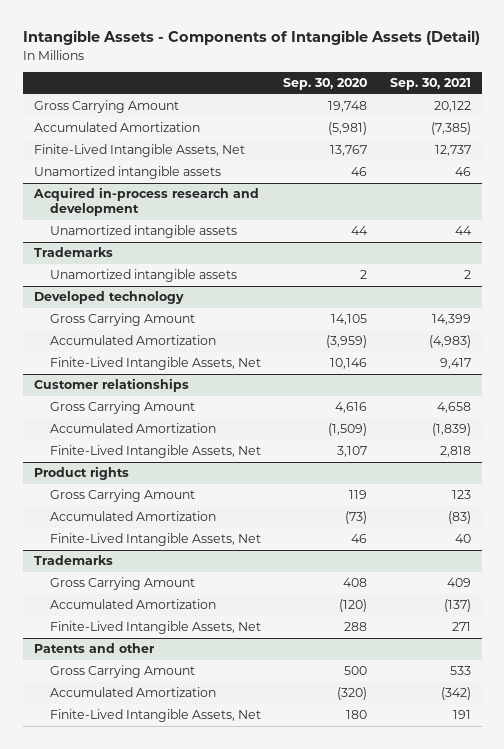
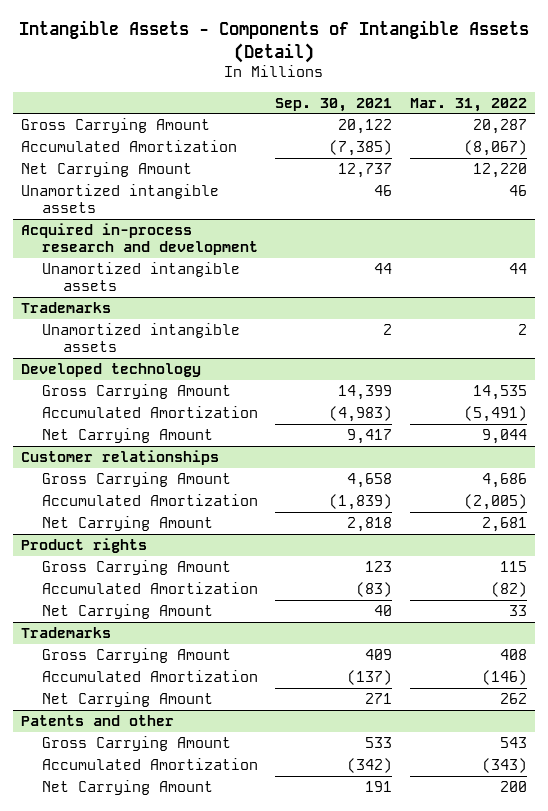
[283,78,368,91] Sep. 30, 2020 -> none
none -> [409,97,527,112] Mar. 31, 2022
[33,144,245,158] Finite-Lived Intangible Assets, Net -> [21,161,193,177] Net Carrying Amount
[50,357,262,371] Finite-Lived Intangible Assets, Net -> [42,427,214,443] Net Carrying Amount
[50,445,262,459] Finite-Lived Intangible Assets, Net -> [42,515,214,531] Net Carrying Amount
[50,533,262,547] Finite-Lived Intangible Assets, Net -> [42,603,214,619] Net Carrying Amount
[50,621,262,635] Finite-Lived Intangible Assets, Net -> [42,691,214,707] Net Carrying Amount
[50,709,262,723] Finite-Lived Intangible Assets, Net -> [42,779,214,795] Net Carrying Amount

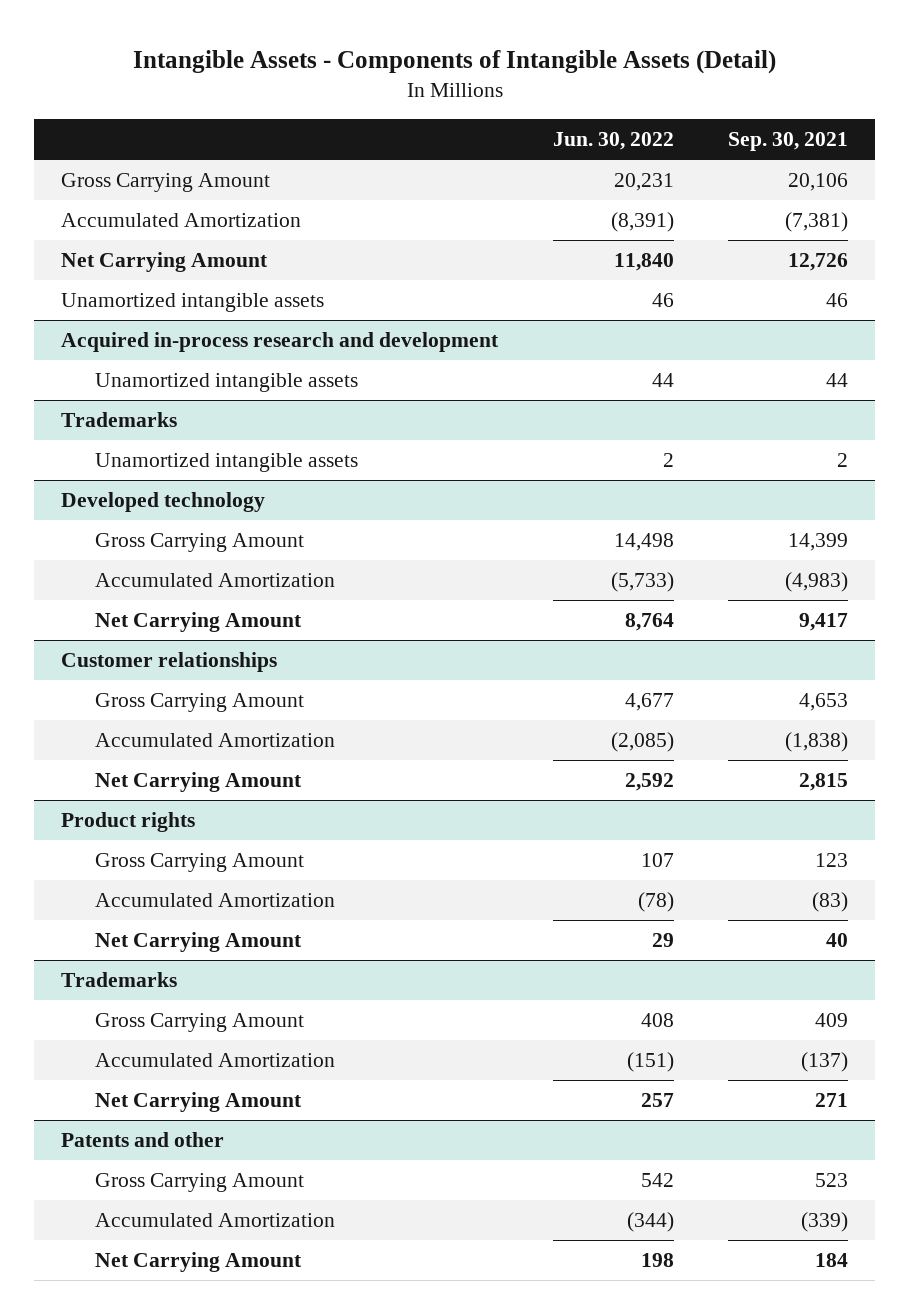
[409,97,527,112] Mar. 31, 2022 -> none
none -> [552,132,674,151] Jun. 30, 2022
[338,118,393,134] 20,122 -> [787,173,848,192] 20,106
[329,139,393,156] (7,385) -> [784,212,848,233] (7,381)
[338,162,393,178] 12,737 -> [787,253,848,272] 12,726
[347,472,393,488] 4,658 -> [798,693,848,712] 4,653
[329,493,393,510] (1,839) -> [784,732,848,753] (1,838)
[347,516,393,532] 2,818 -> [798,773,848,792] 2,815
[365,736,393,748] 533 -> [814,1173,848,1188] 523
[347,757,393,773] (342) -> [800,1212,848,1233] (339)
[365,780,393,792] 191 -> [814,1253,848,1268] 184

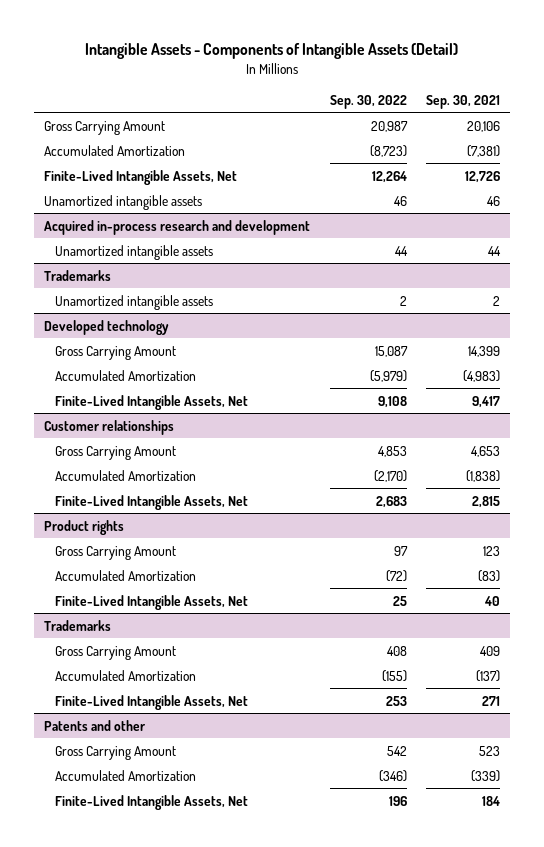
[552,132,674,151] Jun. 30, 2022 -> none
none -> [329,94,407,109] Sep. 30, 2022
[61,252,269,273] Net Carrying Amount -> [44,169,238,185] Finite-Lived Intangible Assets, Net
[95,612,303,633] Net Carrying Amount -> [55,394,249,410] Finite-Lived Intangible Assets, Net
[95,772,303,793] Net Carrying Amount -> [55,494,249,510] Finite-Lived Intangible Assets, Net
[95,932,303,953] Net Carrying Amount -> [55,594,249,610] Finite-Lived Intangible Assets, Net
[95,1092,303,1113] Net Carrying Amount -> [55,694,249,710] Finite-Lived Intangible Assets, Net
[95,1252,303,1273] Net Carrying Amount -> [55,794,249,810] Finite-Lived Intangible Assets, Net

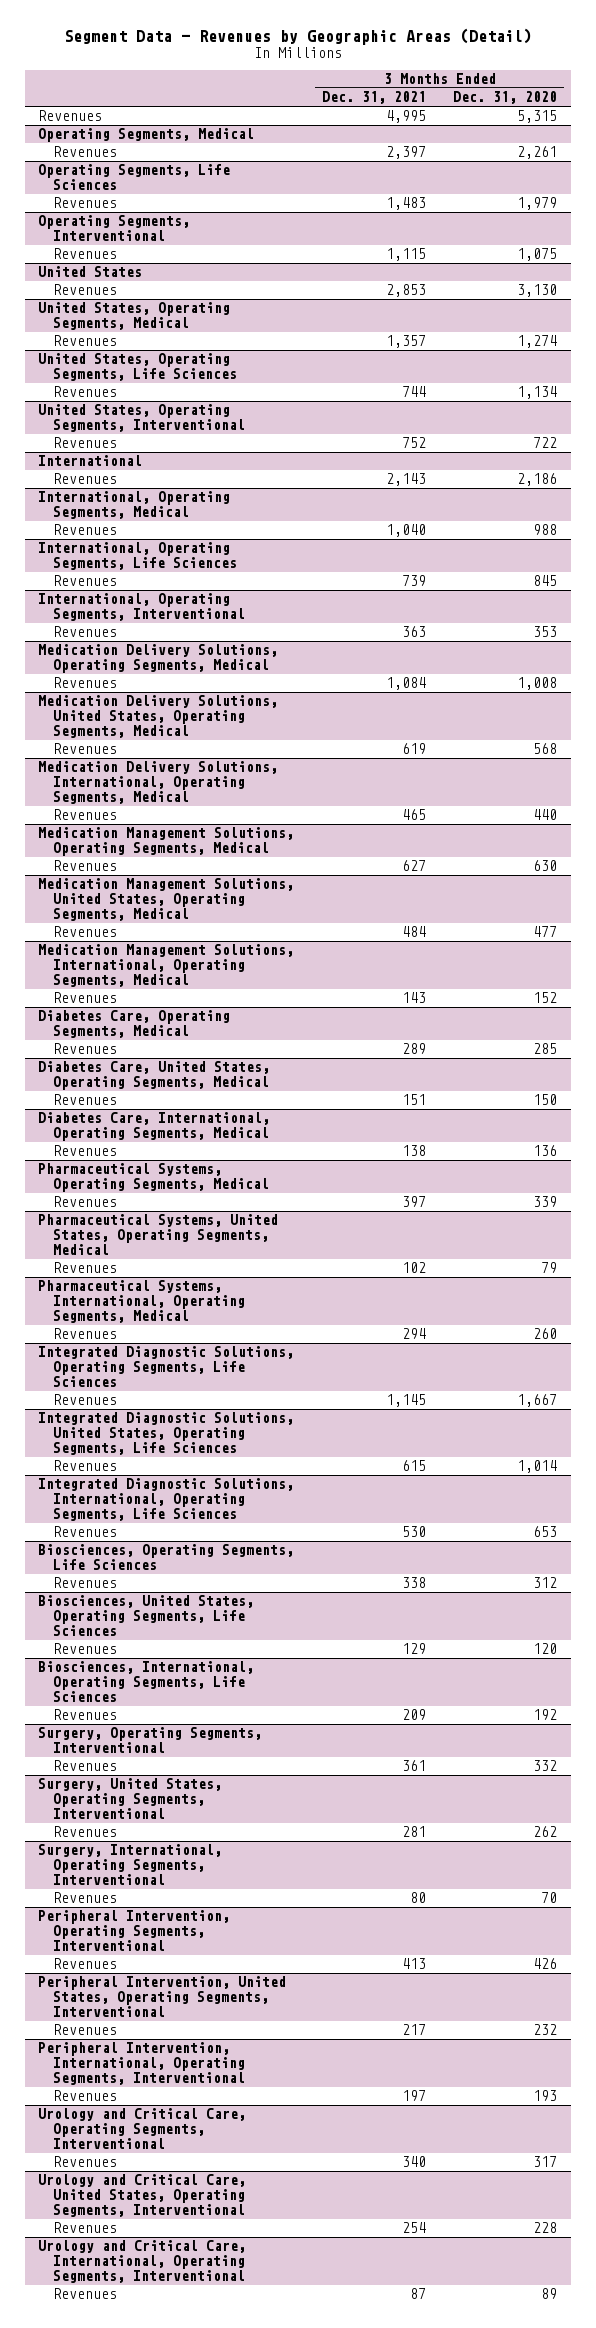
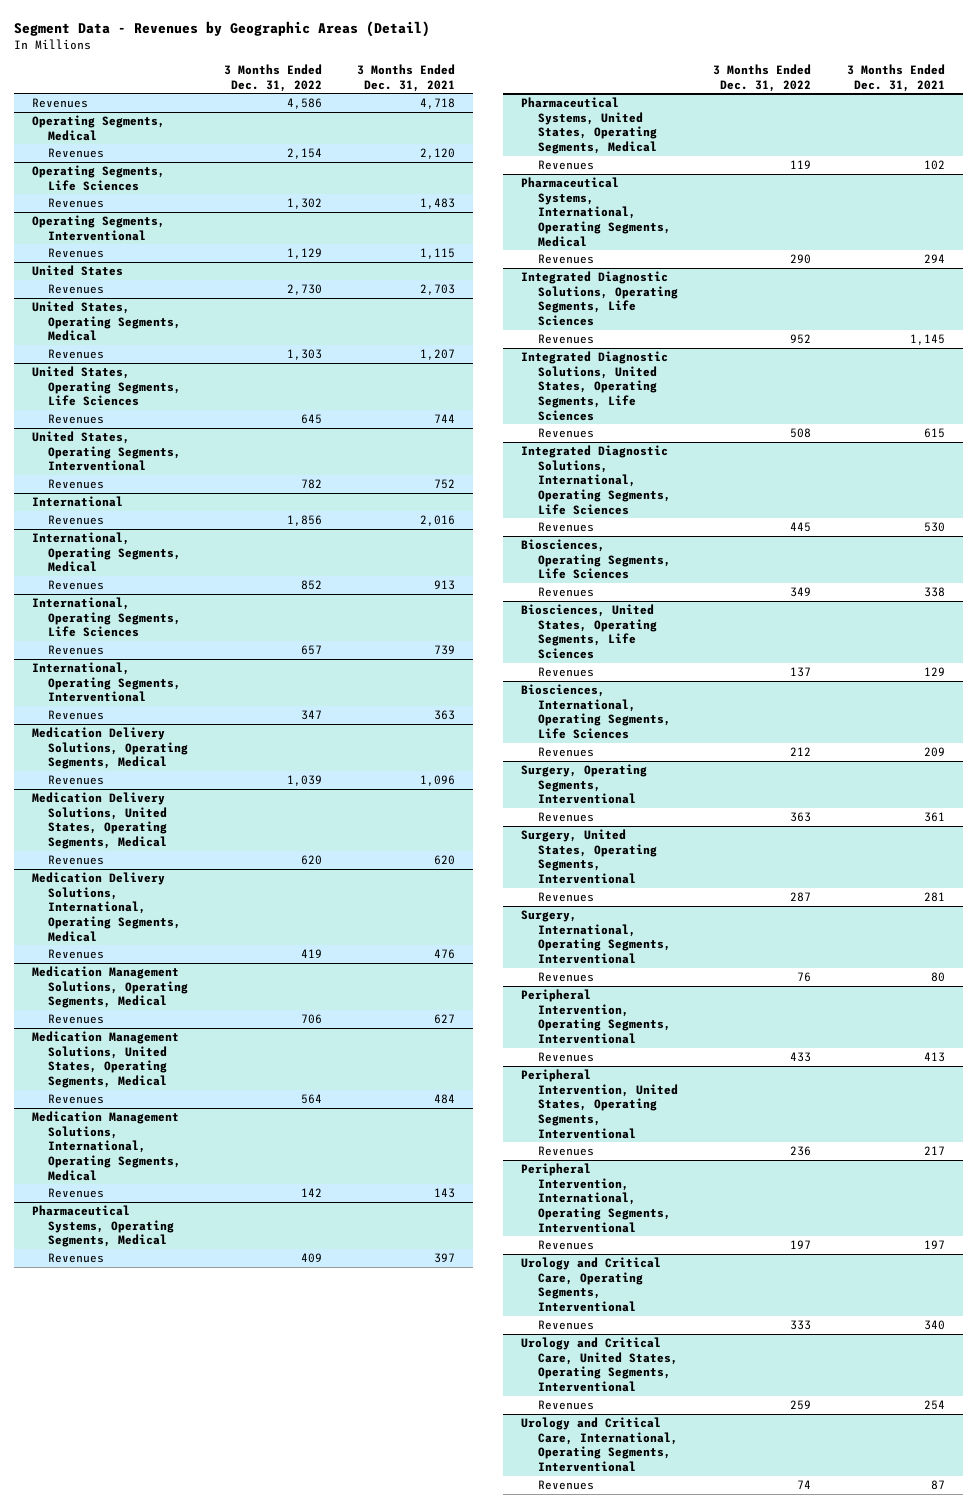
[453,91,558,105] Dec. 31, 2020 -> none
none -> [223,64,322,92] 3 Months Ended Dec. 31, 2022
[385,110,426,124] 4,995 -> [420,98,456,110] 4,718
[385,146,426,160] 2,397 -> [420,148,456,160] 2,120
[385,284,426,298] 2,853 -> [420,284,456,296] 2,703
[385,335,426,349] 1,357 -> [420,349,456,361] 1,207
[385,473,426,487] 2,143 -> [420,515,456,527] 2,016
[385,524,426,538] 1,040 -> [434,580,456,591] 913
[385,677,426,691] 1,084 -> [420,775,456,787] 1,096
[401,743,426,755] 619 -> [434,855,456,866] 620
[401,809,426,821] 465 -> [434,949,456,960] 476
[38,1010,231,1039] Diabetes Care, Operating Segments, Medical -> none
[52,1043,117,1055] Revenues -> none
[38,1061,271,1091] Diabetes Care, United States, Operating Segments, Medical -> none
[52,1094,117,1106] Revenues -> none
[38,1112,271,1142] Diabetes Care, International, Operating Segments, Medical -> none
[52,1145,117,1157] Revenues -> none

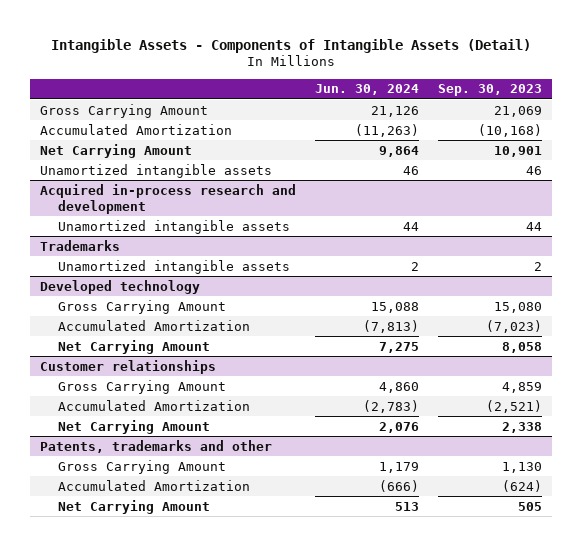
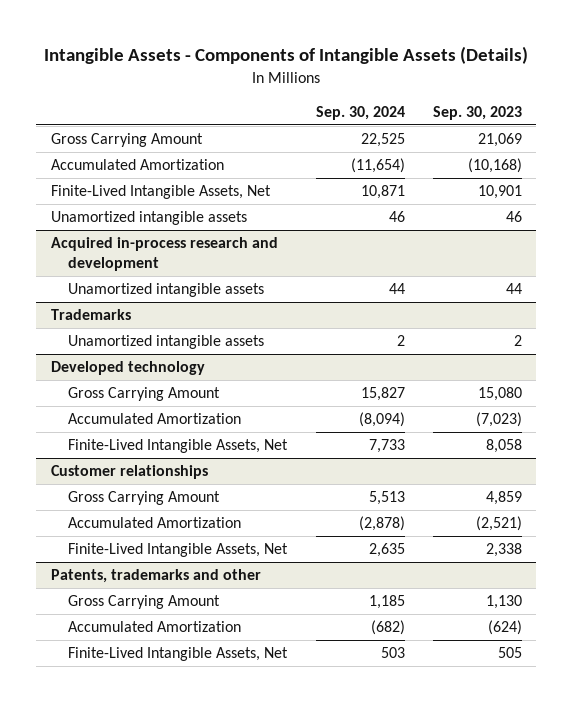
[50,38,531,53] Intangible Assets - Components of Intangible Assets (Detail) -> [44,46,529,65] Intangible Assets - Components of Intangible Assets (Details)
[314,84,419,96] Jun. 30, 2024 -> none
none -> [315,105,405,120] Sep. 30, 2024
[39,143,192,158] Net Carrying Amount -> [50,185,271,200] Finite-Lived Intangible Assets, Net
[57,339,210,354] Net Carrying Amount -> [68,439,289,454] Finite-Lived Intangible Assets, Net
[57,419,210,434] Net Carrying Amount -> [68,543,289,558] Finite-Lived Intangible Assets, Net
[57,499,210,514] Net Carrying Amount -> [68,647,289,662] Finite-Lived Intangible Assets, Net

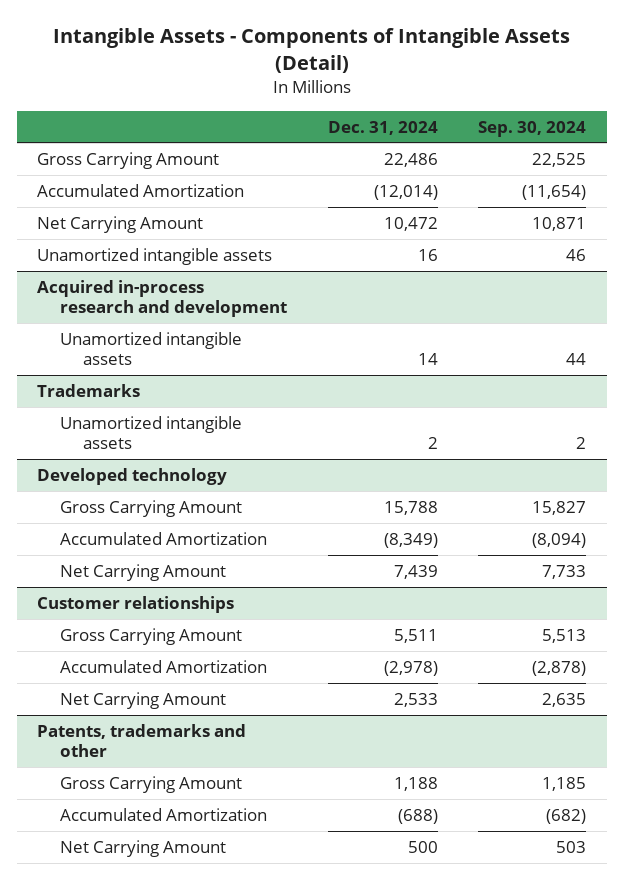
[44,46,529,65] Intangible Assets - Components of Intangible Assets (Details) -> [52,28,570,74] Intangible Assets - Components of Intangible Assets (Detail)
[433,105,523,120] Sep. 30, 2023 -> none
none -> [327,120,438,135] Dec. 31, 2024
[50,185,271,200] Finite-Lived Intangible Assets, Net -> [37,215,204,233] Net Carrying Amount
[68,439,289,454] Finite-Lived Intangible Assets, Net -> [59,563,226,581] Net Carrying Amount
[68,543,289,558] Finite-Lived Intangible Assets, Net -> [59,691,226,709] Net Carrying Amount
[68,647,289,662] Finite-Lived Intangible Assets, Net -> [59,839,226,857] Net Carrying Amount

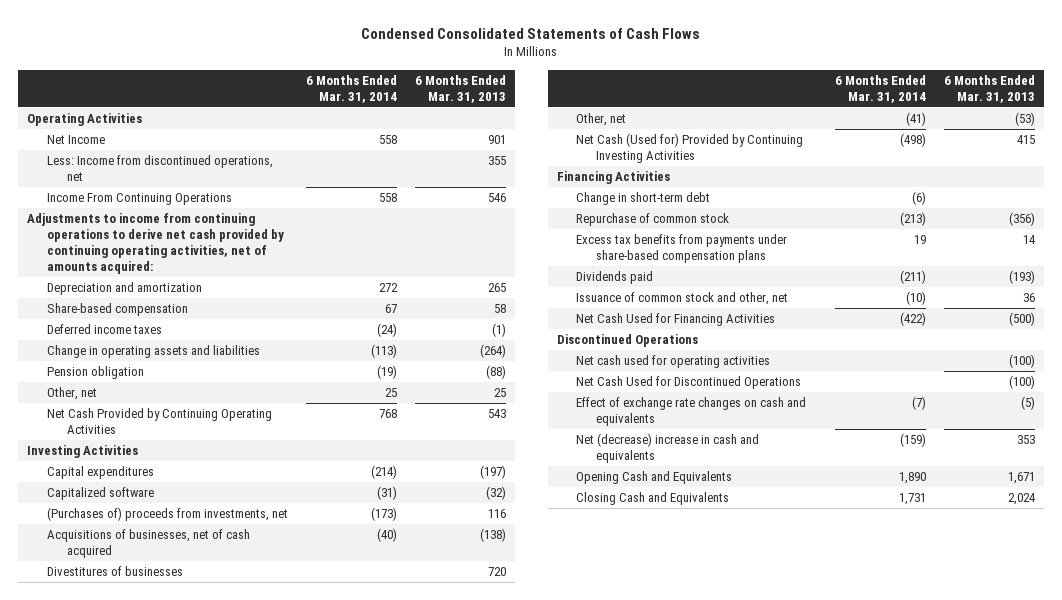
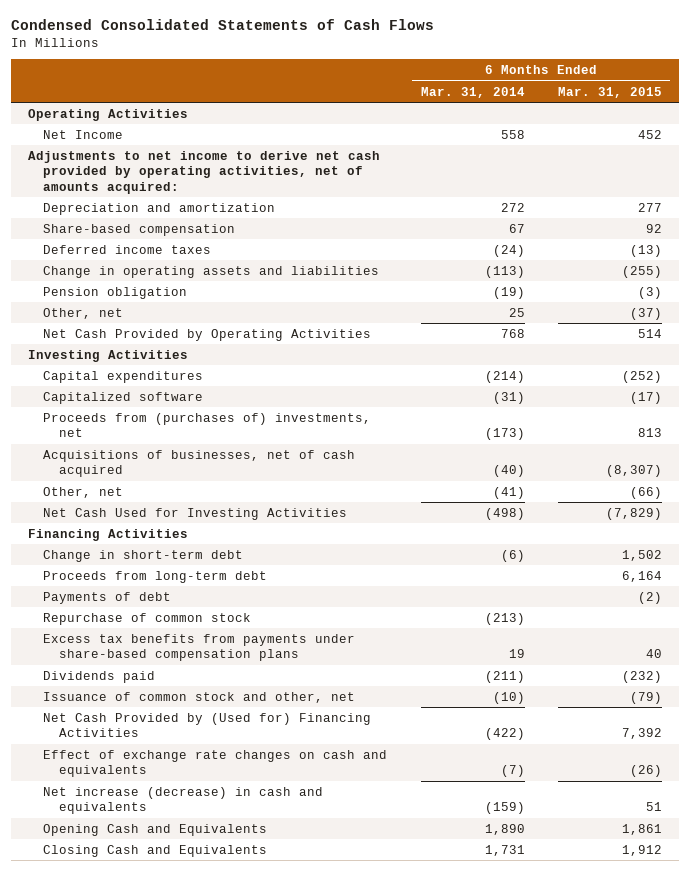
[414,74,506,104] 6 Months Ended Mar. 31, 2013 -> none
none -> [558,86,663,98] Mar. 31, 2015
[46,155,273,182] Less: Income from discontinued operations, net -> none
[46,193,232,206] Income From Continuing Operations -> none
[27,213,284,275] Adjustments to income from continuing operations to derive net cash provided by continuing operating activities, net of amounts acquired: -> [27,150,380,194] Adjustments to net income to derive net cash provided by operating activities, net of amounts acquired:
[46,408,272,435] Net Cash Provided by Continuing Operating Activities -> [43,328,372,341] Net Cash Provided by Operating Activities
[46,507,288,522] (Purchases of) proceeds from investments, net -> [43,412,372,438] Proceeds from (purchases of) investments, net
[46,566,183,577] Divestitures of businesses -> none
[576,133,804,164] Net Cash (Used for) Provided by Continuing Investing Activities -> [43,507,348,520] Net Cash Used for Investing Activities
none -> [43,570,268,583] Proceeds from long-term debt
none -> [43,591,172,604] Payments of debt
[556,334,698,348] Discontinued Operations -> none
[576,355,771,369] Net cash used for operating activities -> none
[576,376,802,390] Net Cash Used for Discontinued Operations -> none
[576,313,776,327] Net Cash Used for Financing Activities -> [43,712,372,738] Net Cash Provided by (Used for) Financing Activities
[576,433,760,464] Net (decrease) increase in cash and equivalents -> [43,786,324,815] Net increase (decrease) in cash and equivalents

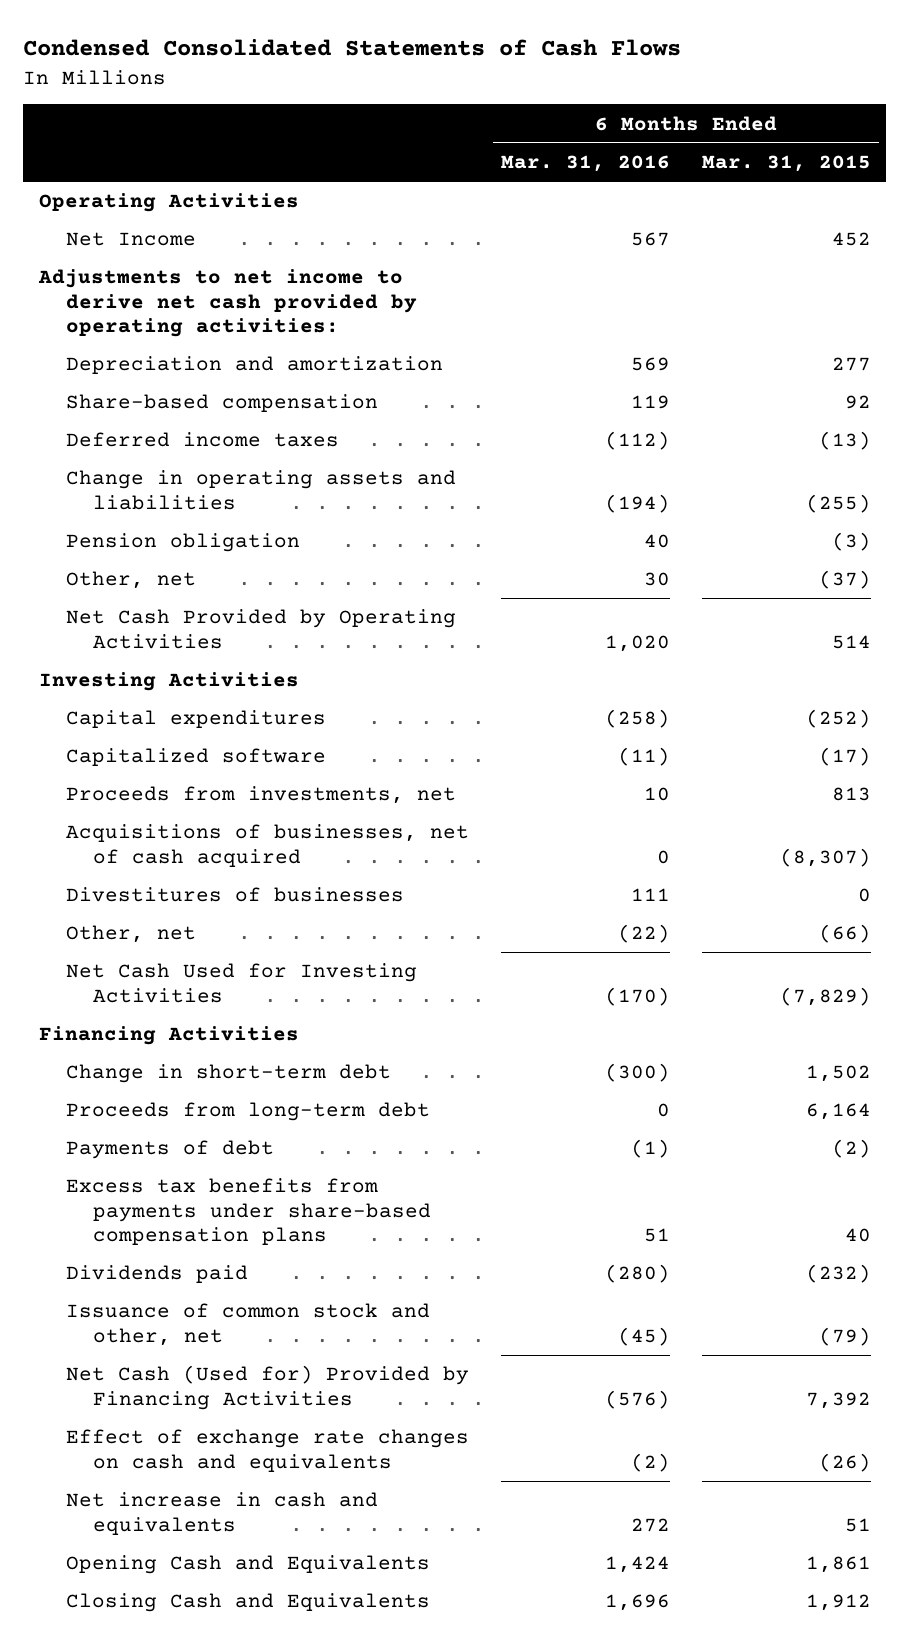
[420,86,525,98] Mar. 31, 2014 -> none
none -> [500,154,670,172] Mar. 31, 2016
[27,150,380,194] Adjustments to net income to derive net cash provided by operating activities, net of amounts acquired: -> [37,269,418,338] Adjustments to net income to derive net cash provided by operating activities:
[43,412,372,438] Proceeds from (purchases of) investments, net -> [66,786,457,805] Proceeds from investments, net
none -> [66,887,405,903] Divestitures of businesses
[43,612,252,625] Repurchase of common stock -> none
[43,712,372,738] Net Cash Provided by (Used for) Financing Activities -> [66,1365,470,1410] Net Cash (Used for) Provided by Financing Activities
[43,786,324,815] Net increase (decrease) in cash and equivalents -> [66,1492,379,1535] Net increase in cash and equivalents

